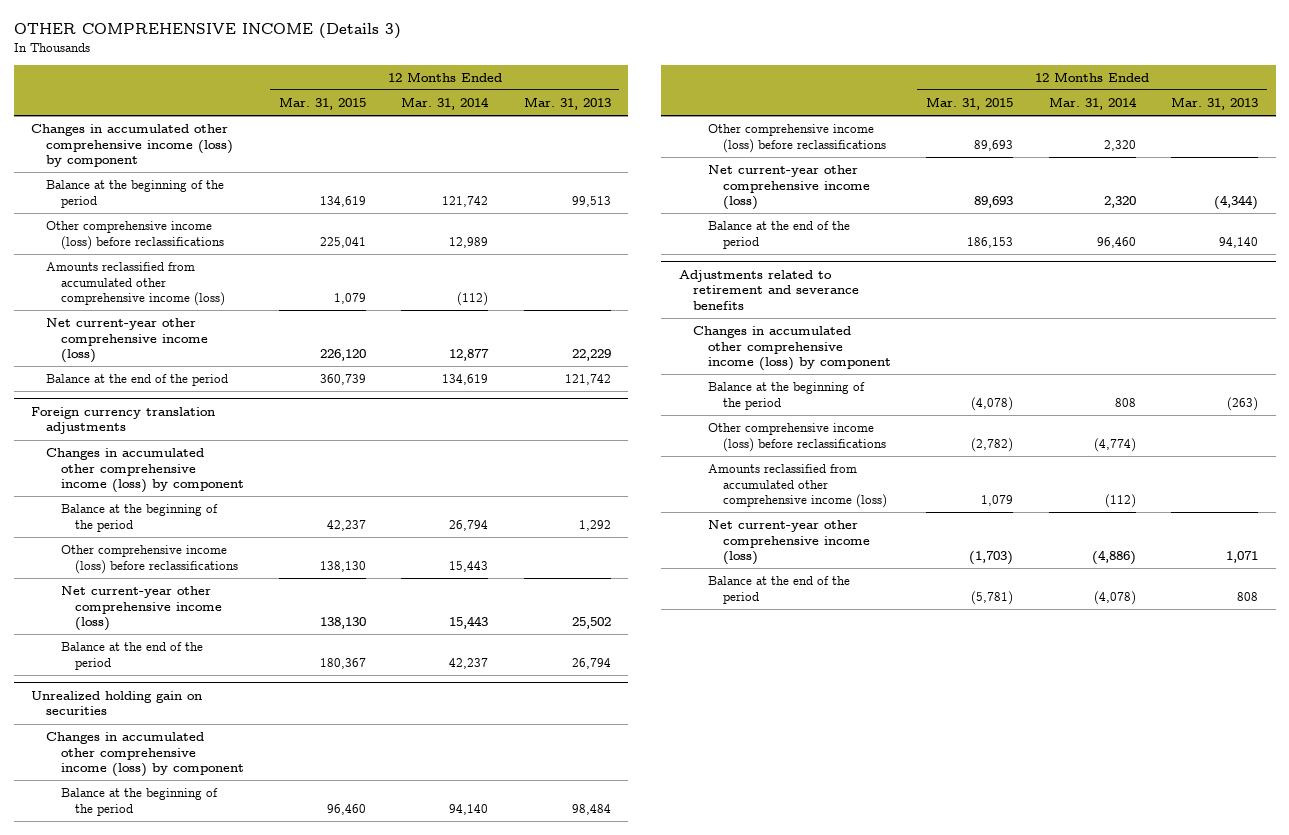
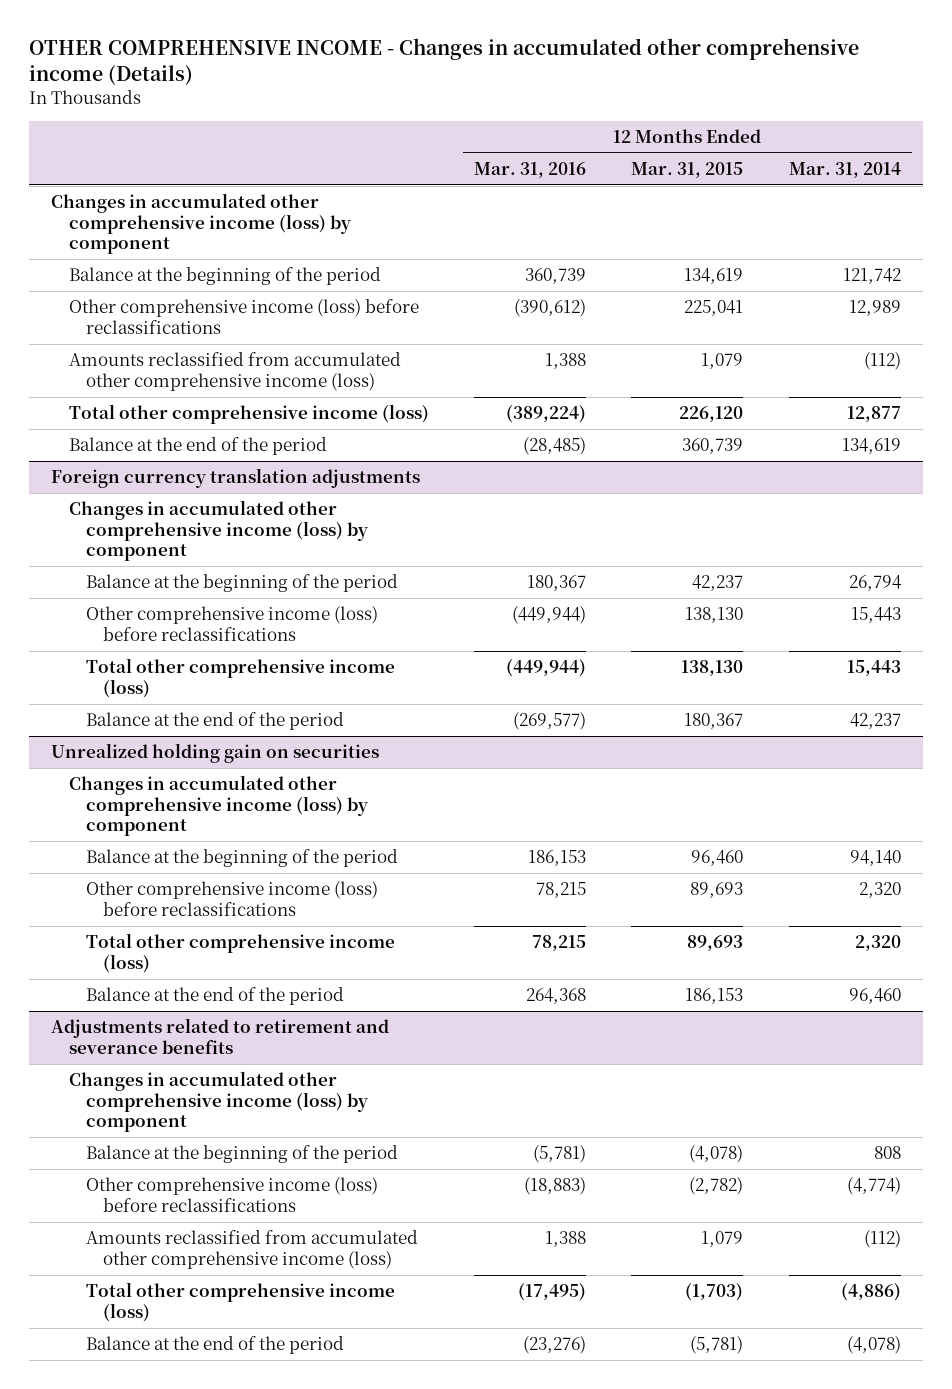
[13,22,401,39] OTHER COMPREHENSIVE INCOME (Details 3) -> [28,37,859,85] OTHER COMPREHENSIVE INCOME - Changes in accumulated other comprehensive income (Details)
[523,97,611,111] Mar. 31, 2013 -> none
none -> [473,161,586,178] Mar. 31, 2016
[45,318,208,364] Net current-year other comprehensive income (loss) -> [68,404,429,425] Total other comprehensive income (loss)
[60,586,223,632] Net current-year other comprehensive income (loss) -> [86,658,396,698] Total other comprehensive income (loss)
[707,165,870,211] Net current-year other comprehensive income (loss) -> [86,933,396,973] Total other comprehensive income (loss)
[707,520,870,566] Net current-year other comprehensive income (loss) -> [86,1282,396,1322] Total other comprehensive income (loss)

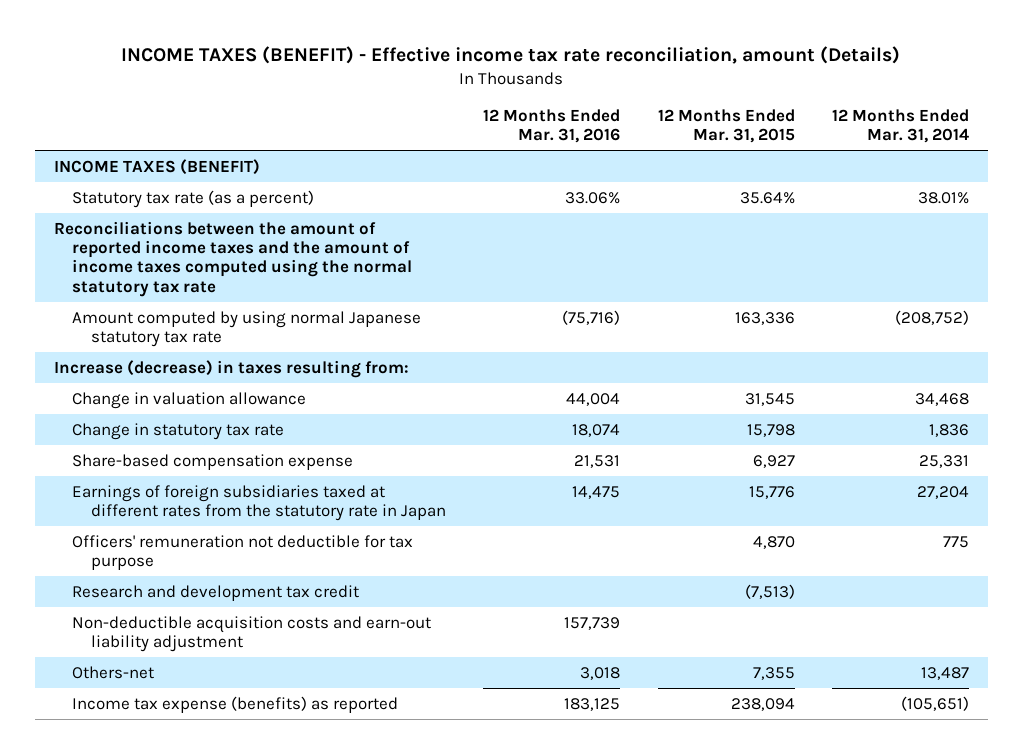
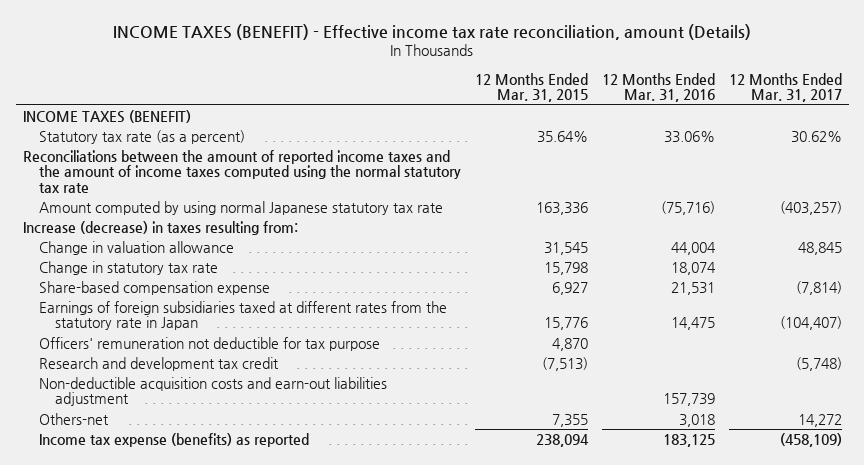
[831,109,969,144] 12 Months Ended Mar. 31, 2014 -> none
none -> [728,72,842,103] 12 Months Ended Mar. 31, 2017
[72,615,432,652] Non-deductible acquisition costs and earn-out liability adjustment -> [39,376,388,407] Non-deductible acquisition costs and earn-out liabilities adjustment

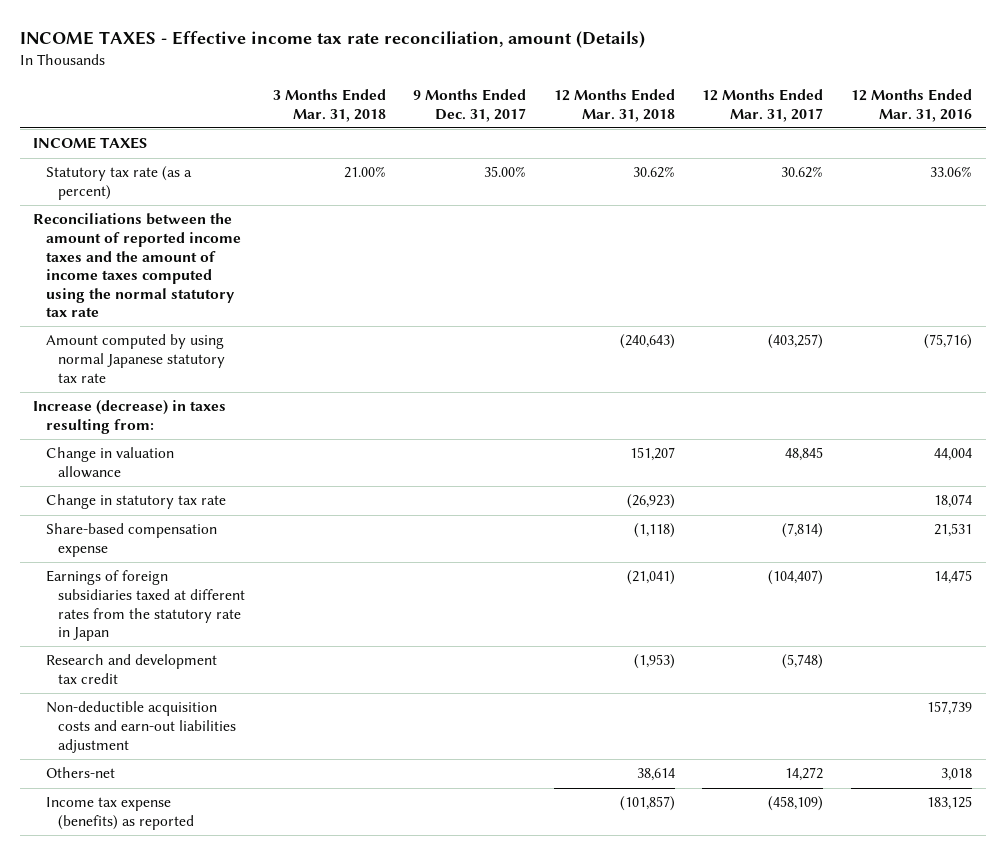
[113,23,752,40] INCOME TAXES (BENEFIT) - Effective income tax rate reconciliation, amount (Details) -> [19,30,645,48] INCOME TAXES - Effective income tax rate reconciliation, amount (Details)
[474,72,588,103] 12 Months Ended Mar. 31, 2015 -> none
none -> [272,89,386,122] 3 Months Ended Mar. 31, 2018
none -> [413,89,527,122] 9 Months Ended Dec. 31, 2017
none -> [553,89,675,122] 12 Months Ended Mar. 31, 2018
[22,109,191,123] INCOME TAXES (BENEFIT) -> [33,137,148,150] INCOME TAXES
[39,336,381,351] Officers' remuneration not deductible for tax purpose -> none

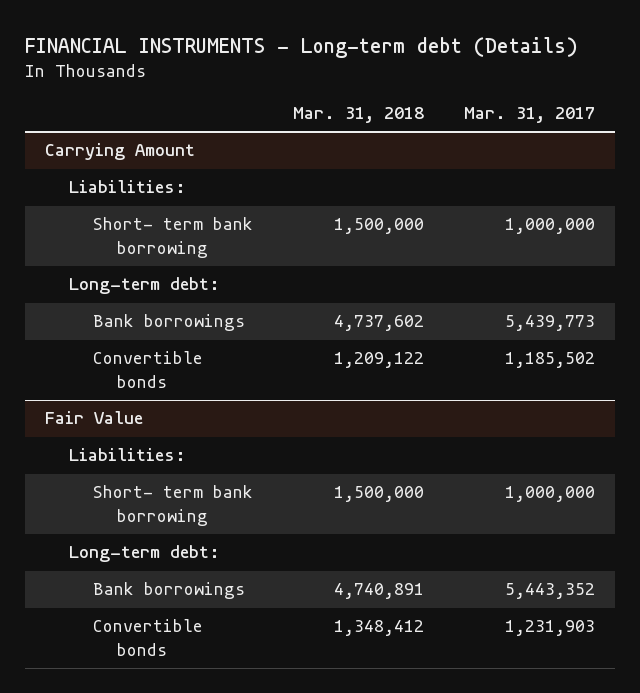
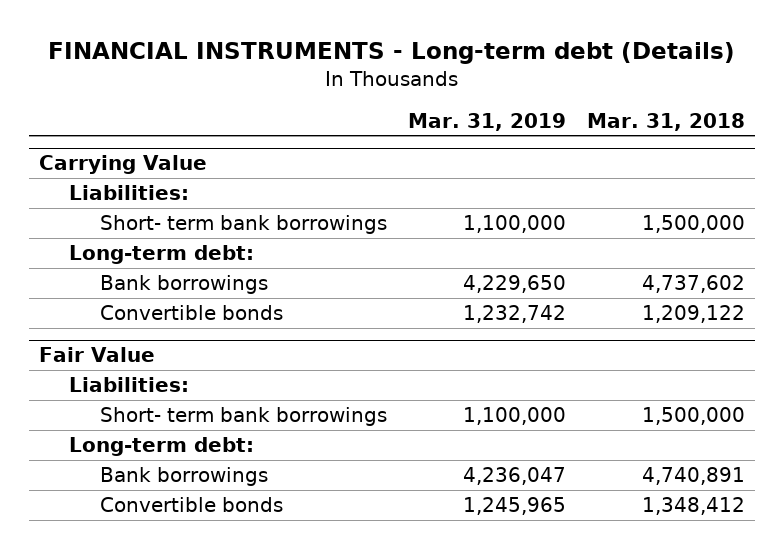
[464,107,596,124] Mar. 31, 2017 -> none
none -> [407,112,566,131] Mar. 31, 2019
[44,143,195,161] Carrying Amount -> [39,155,208,175] Carrying Value
[93,217,254,258] Short- term bank borrowing -> [99,215,387,235] Short- term bank borrowings
[93,485,254,526] Short- term bank borrowing -> [99,407,387,427] Short- term bank borrowings

